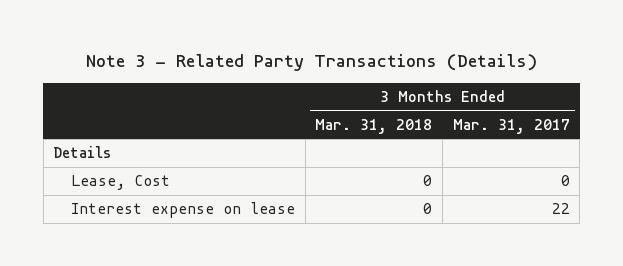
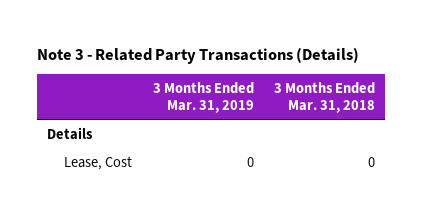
[452,118,570,134] Mar. 31, 2017 -> none
none -> [152,82,254,114] 3 Months Ended Mar. 31, 2019
[71,202,296,219] Interest expense on lease -> none

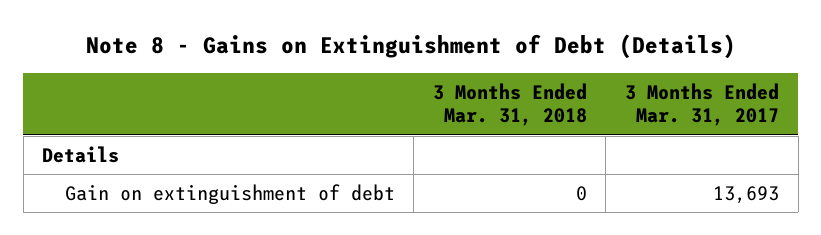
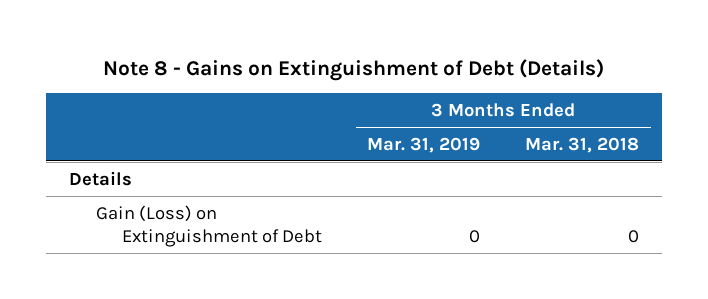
[624,82,779,127] 3 Months Ended Mar. 31, 2017 -> none
none -> [367,136,481,153] Mar. 31, 2019
[64,184,395,205] Gain on extinguishment of debt -> [95,204,323,247] Gain (Loss) on Extinguishment of Debt

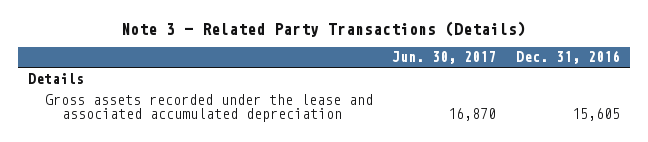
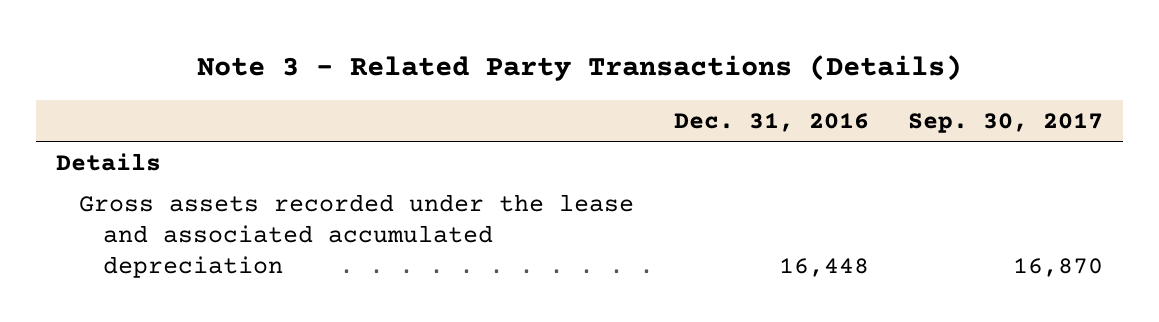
[392,51,497,65] Jun. 30, 2017 -> none
none -> [908,113,1104,134] Sep. 30, 2017
[572,107,621,121] 15,605 -> [778,258,869,278] 16,448

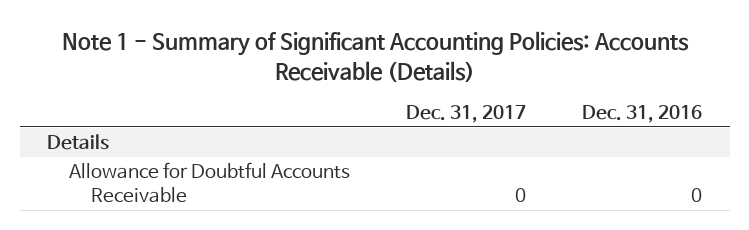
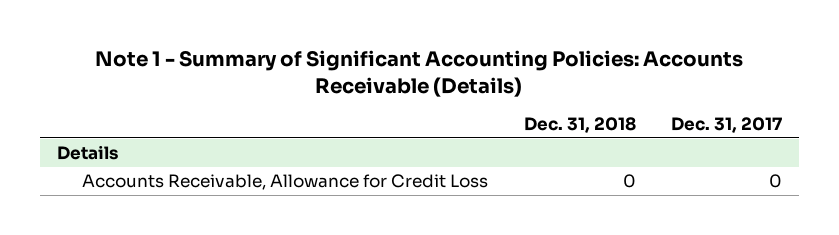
[581,105,702,124] Dec. 31, 2016 -> none
none -> [523,117,636,134] Dec. 31, 2018
[69,162,351,204] Allowance for Doubtful Accounts Receivable -> [82,174,489,191] Accounts Receivable, Allowance for Credit Loss

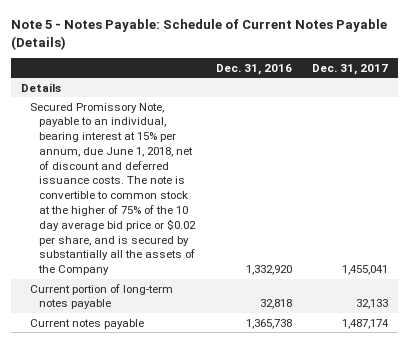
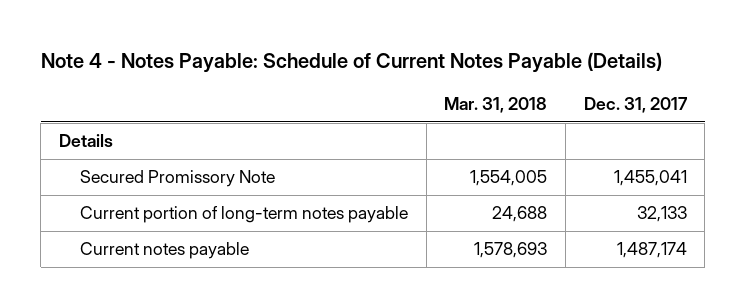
[11,18,388,50] Note 5 - Notes Payable: Schedule of Current Notes Payable (Details) -> [40,52,662,74] Note 4 - Notes Payable: Schedule of Current Notes Payable (Details)
[215,63,292,75] Dec. 31, 2016 -> none
none -> [444,97,548,114] Mar. 31, 2018
[30,102,197,276] Secured Promissory Note, payable to an individual, bearing interest at 15% per annum, due June 1, 2018, net of discount and deferred issuance costs. The note is convertible to common stock at the higher of 75% of the 10 day average bid price or $0.02 per share, and is secured by substantially all the assets of the Company -> [80,170,276,188] Secured Promissory Note

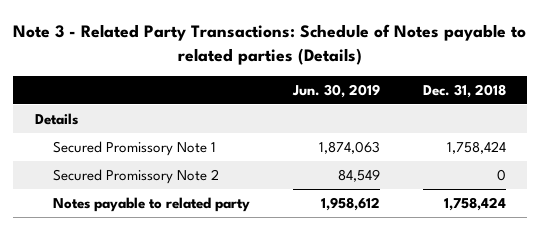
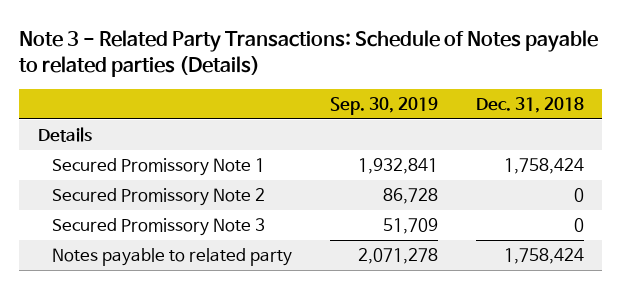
[292,83,381,98] Jun. 30, 2019 -> none
none -> [329,97,438,116] Sep. 30, 2019
none -> [52,218,266,237] Secured Promissory Note 3

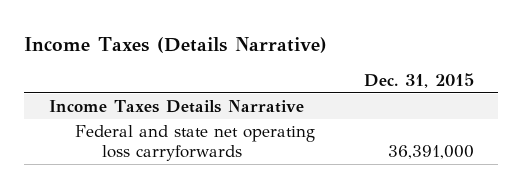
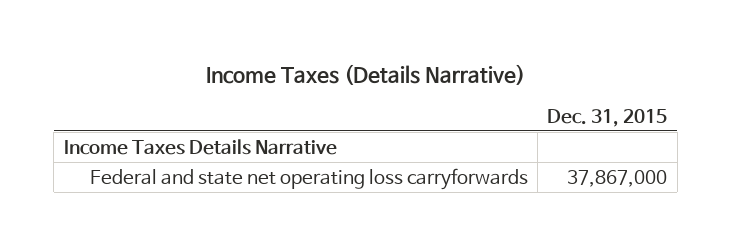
[387,145,474,160] 36,391,000 -> [567,169,668,187] 37,867,000

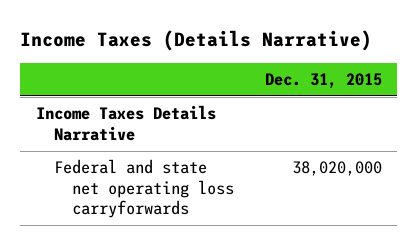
[567,169,668,187] 37,867,000 -> [291,161,382,177] 38,020,000

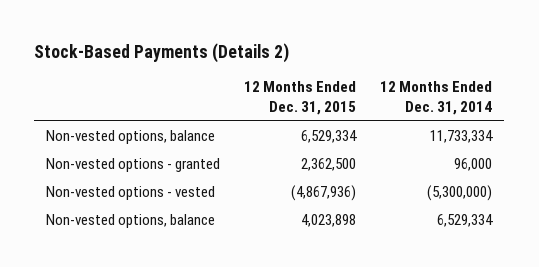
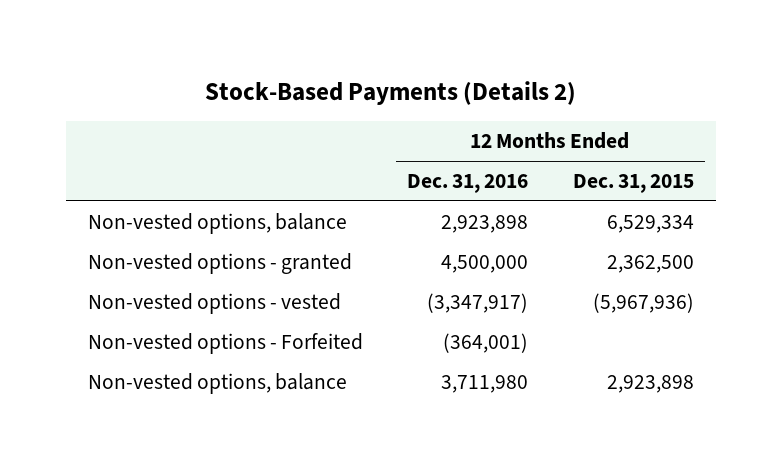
[380,81,493,115] 12 Months Ended Dec. 31, 2014 -> none
none -> [407,174,529,194] Dec. 31, 2016
[291,184,357,201] (4,867,936) -> [592,293,694,314] (5,967,936)
none -> [88,333,364,355] Non-vested options - Forfeited
[301,213,357,227] 4,023,898 -> [606,375,694,394] 2,923,898

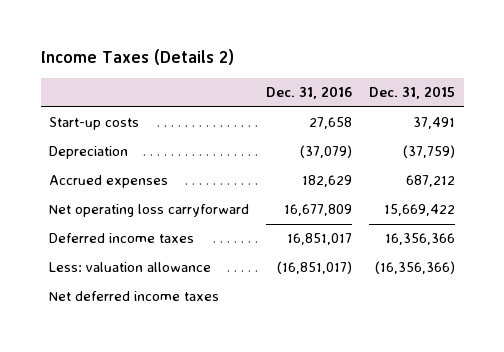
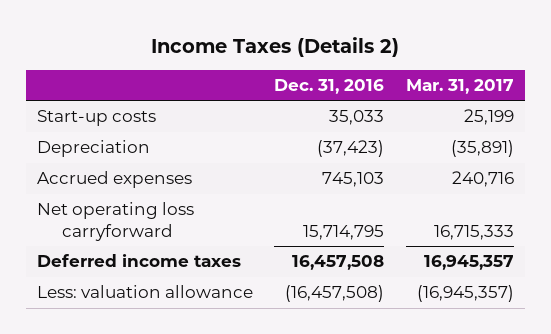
[369,86,456,100] Dec. 31, 2015 -> none
none -> [405,78,514,94] Mar. 31, 2017
[49,291,220,302] Net deferred income taxes -> none
[309,117,353,130] 27,658 -> [329,110,385,126] 35,033
[300,145,353,159] (37,079) -> [317,140,385,158] (37,423)
[302,175,353,188] 182,629 -> [322,172,385,188] 745,103
[284,204,353,217] 16,677,809 -> [303,224,385,240] 15,714,795
[287,233,353,246] 16,851,017 -> [292,255,385,271] 16,457,508
[277,261,353,275] (16,851,017) -> [285,285,385,303] (16,457,508)

